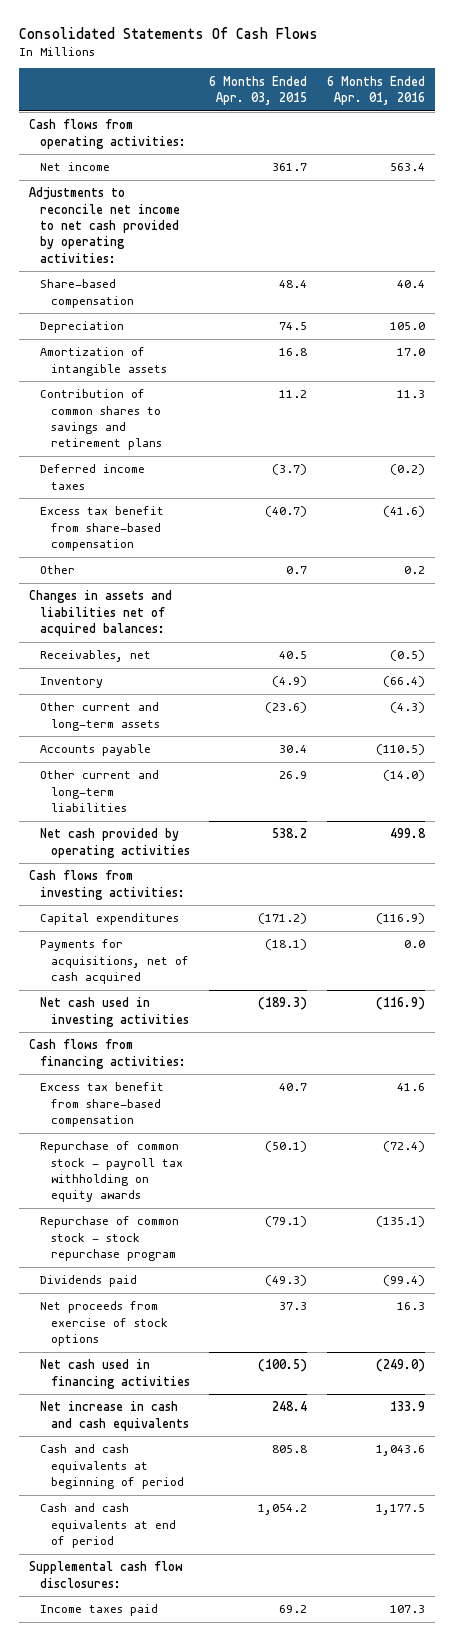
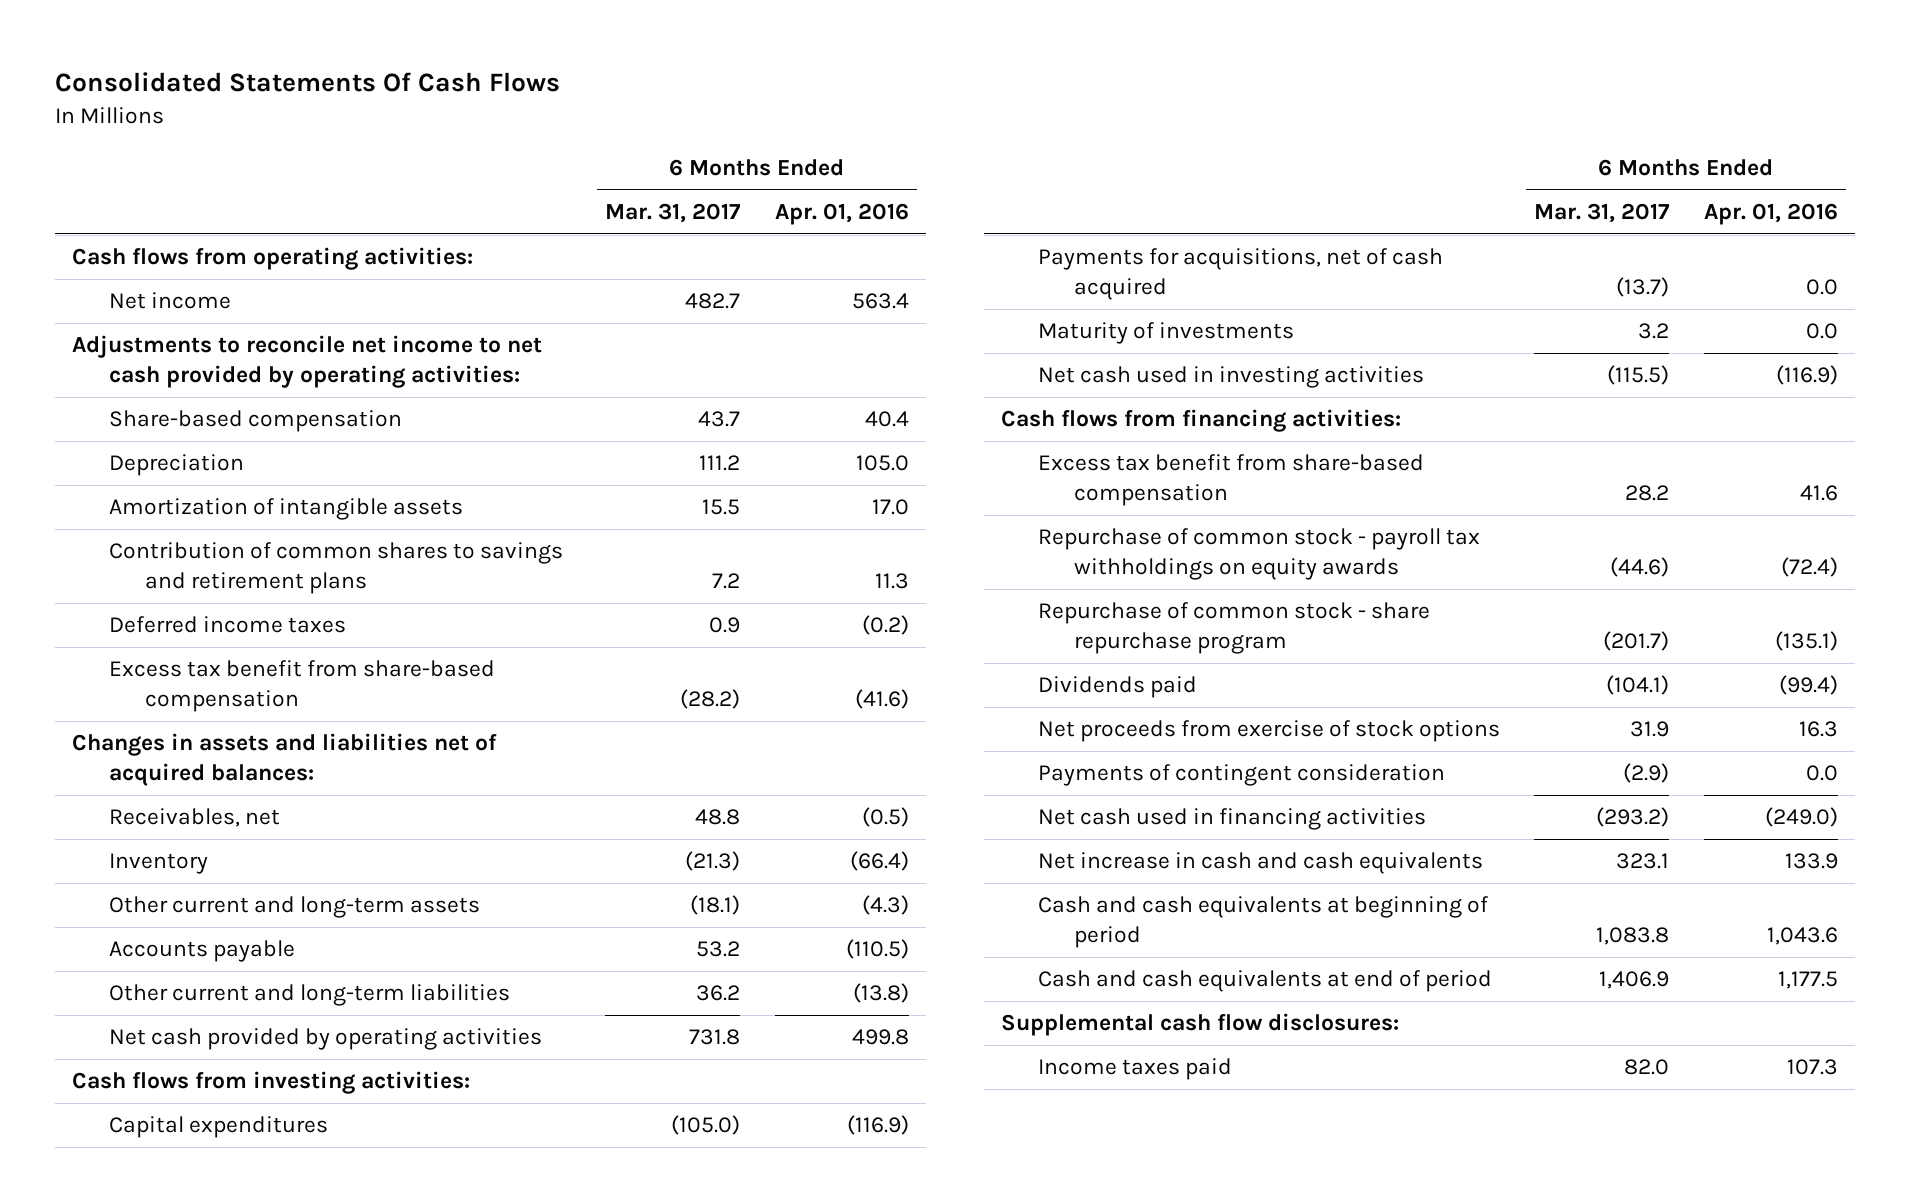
[209,75,308,106] 6 Months Ended Apr. 03, 2015 -> none
none -> [605,203,742,224] Mar. 31, 2017
[39,565,75,575] Other -> none
[383,770,426,782] (14.0) -> [852,983,909,1004] (13.8)
none -> [1037,322,1294,345] Maturity of investments
[39,1141,183,1203] Repurchase of common stock - payroll tax withholding on equity awards -> [1037,528,1480,580] Repurchase of common stock - payroll tax withholdings on equity awards
[39,1216,179,1262] Repurchase of common stock - stock repurchase program -> [1037,602,1430,654] Repurchase of common stock - share repurchase program
none -> [1037,764,1445,787] Payments of contingent consideration

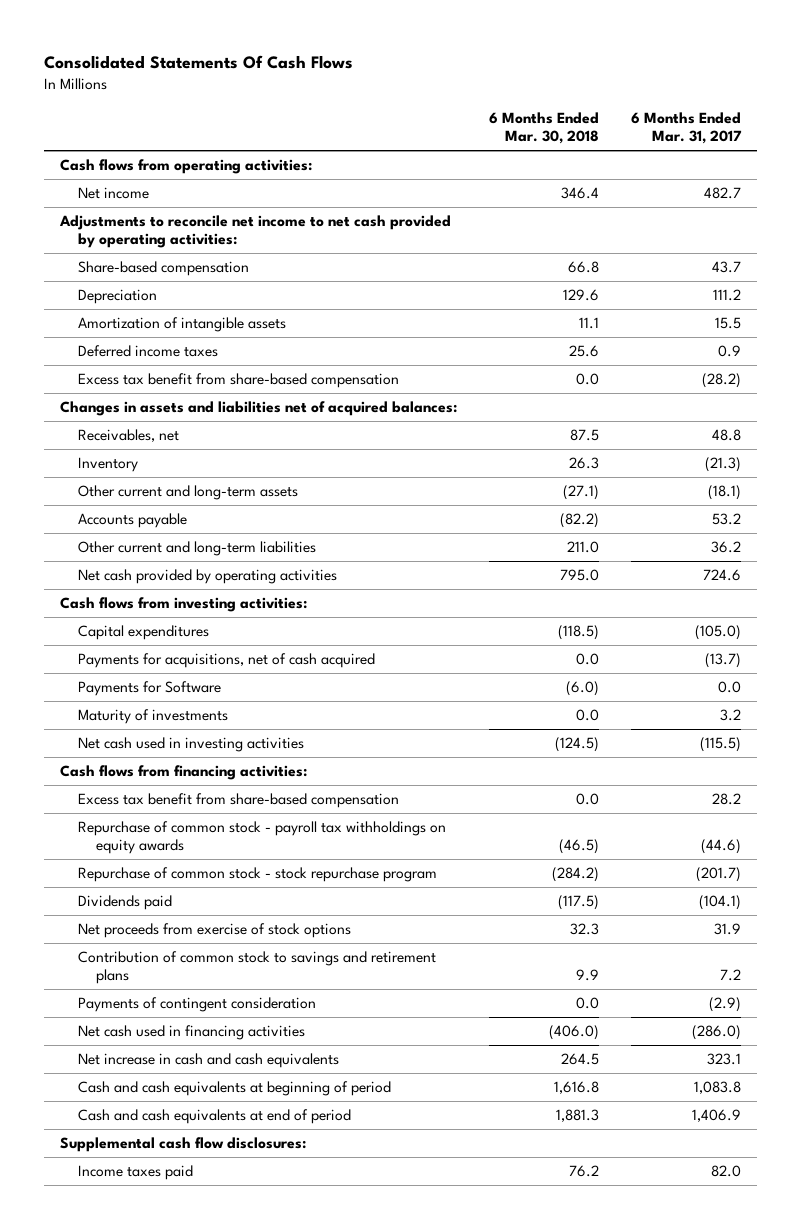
[774,203,909,226] Apr. 01, 2016 -> none
none -> [489,111,600,145] 6 Months Ended Mar. 30, 2018
[108,542,563,594] Contribution of common shares to savings and retirement plans -> none
[689,1029,741,1046] 731.8 -> [703,568,742,581] 724.6
none -> [78,680,222,696] Payments for Software
[1037,602,1430,654] Repurchase of common stock - share repurchase program -> [78,866,438,882] Repurchase of common stock - stock repurchase program
none -> [78,950,437,985] Contribution of common stock to savings and retirement plans
[1596,807,1670,828] (293.2) -> [692,1024,742,1040] (286.0)

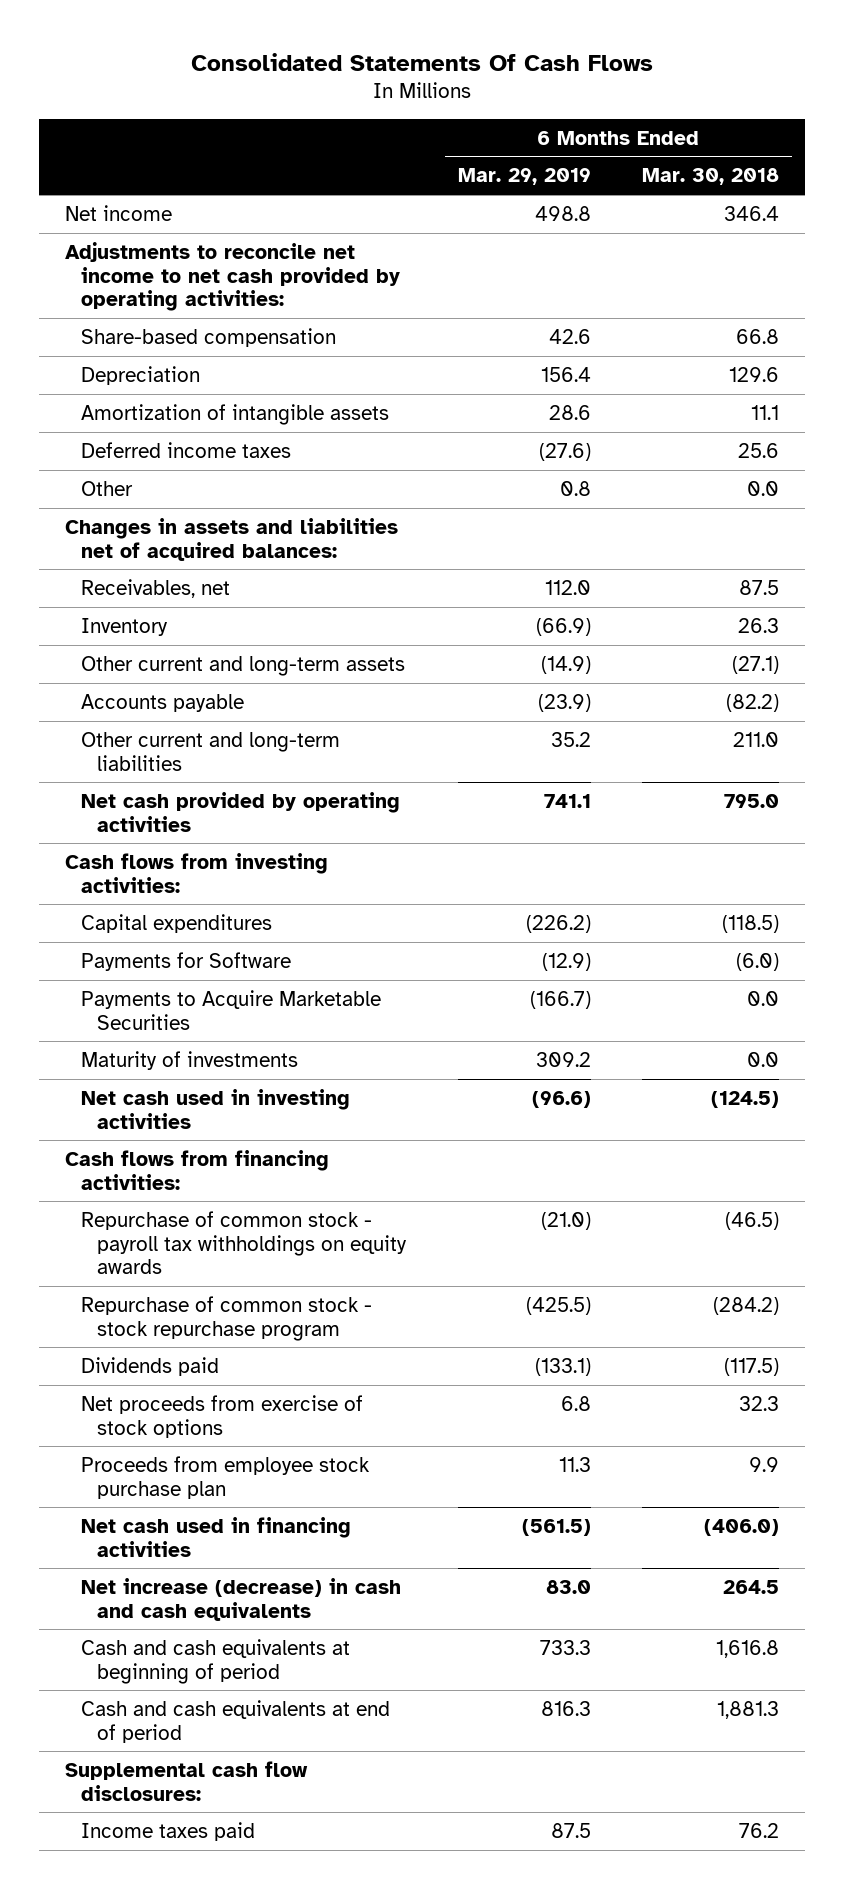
[631,111,743,145] 6 Months Ended Mar. 31, 2017 -> none
none -> [457,168,591,186] Mar. 29, 2019
[60,158,313,174] Cash flows from operating activities: -> none
[78,372,400,388] Excess tax benefit from share-based compensation -> none
none -> [81,480,134,496] Other
[78,652,376,668] Payments for acquisitions, net of cash acquired -> none
none -> [81,989,382,1030] Payments to Acquire Marketable Securities
[78,792,400,808] Excess tax benefit from share-based compensation -> none
[78,996,317,1012] Payments of contingent consideration -> none
[78,950,437,985] Contribution of common stock to savings and retirement plans -> [81,1455,371,1499] Proceeds from employee stock purchase plan
[78,1052,340,1068] Net increase in cash and cash equivalents -> [81,1577,402,1621] Net increase (decrease) in cash and cash equivalents

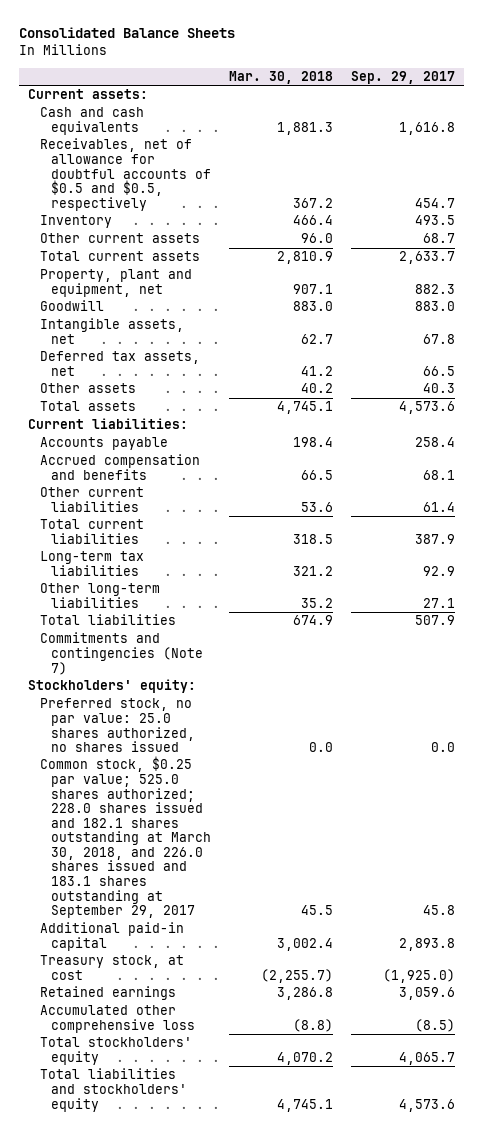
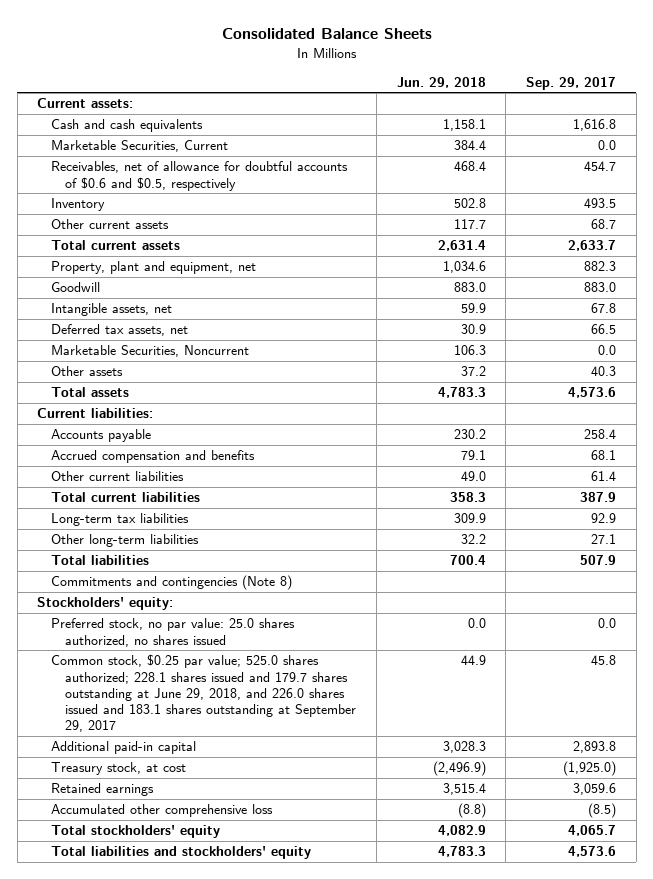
[229,70,334,84] Mar. 30, 2018 -> none
none -> [396,76,486,88] Jun. 29, 2018
none -> [51,140,229,153] Marketable Securities, Current
[39,138,212,211] Receivables, net of allowance for doubtful accounts of $0.5 and $0.5, respectively -> [51,161,349,191] Receivables, net of allowance for doubtful accounts of $0.6 and $0.5, respectively
none -> [51,345,250,358] Marketable Securities, Noncurrent
[39,632,204,675] Commitments and contingencies (Note 7) -> [51,575,293,591] Commitments and contingencies (Note 8)
[39,756,212,919] Common stock, $0.25 par value; 525.0 shares authorized; 228.0 shares issued and 182.1 shares outstanding at March 30, 2018, and 226.0 shares issued and 183.1 shares outstanding at September 29, 2017 -> [51,654,357,732] Common stock, $0.25 par value; 525.0 shares authorized; 228.1 shares issued and 179.7 shares outstanding at June 29, 2018, and 226.0 shares issued and 183.1 shares outstanding at September 29, 2017

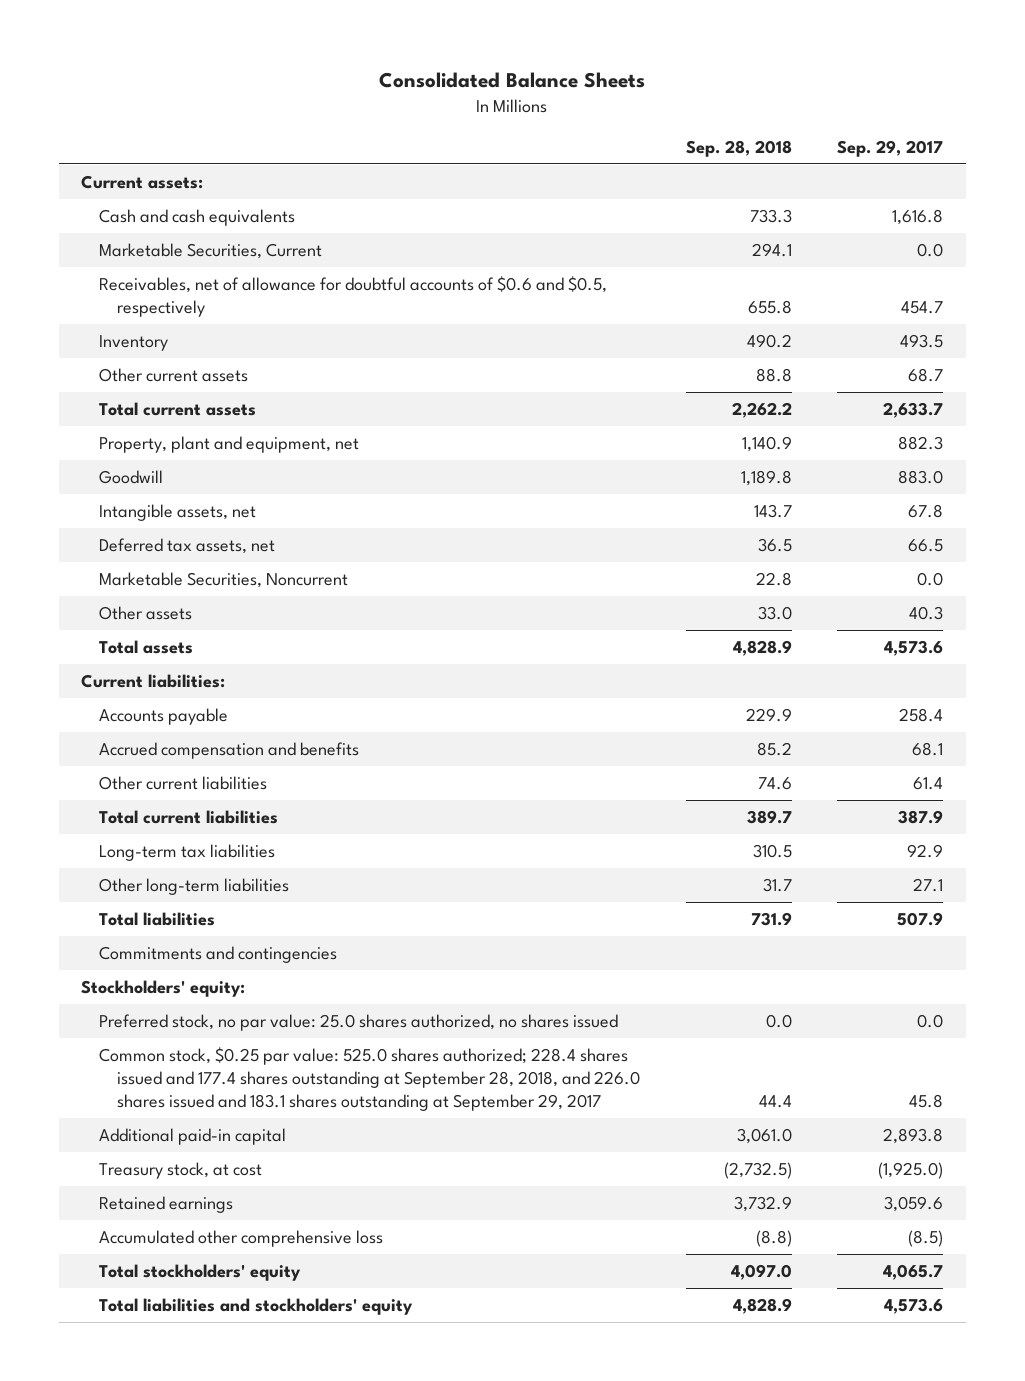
[396,76,486,88] Jun. 29, 2018 -> none
none -> [685,139,792,157] Sep. 28, 2018
[51,575,293,591] Commitments and contingencies (Note 8) -> [99,945,338,963] Commitments and contingencies
[51,654,357,732] Common stock, $0.25 par value; 525.0 shares authorized; 228.1 shares issued and 179.7 shares outstanding at June 29, 2018, and 226.0 shares issued and 183.1 shares outstanding at September 29, 2017 -> [99,1046,641,1112] Common stock, $0.25 par value: 525.0 shares authorized; 228.4 shares issued and 177.4 shares outstanding at September 28, 2018, and 226.0 shares issued and 183.1 shares outstanding at September 29, 2017

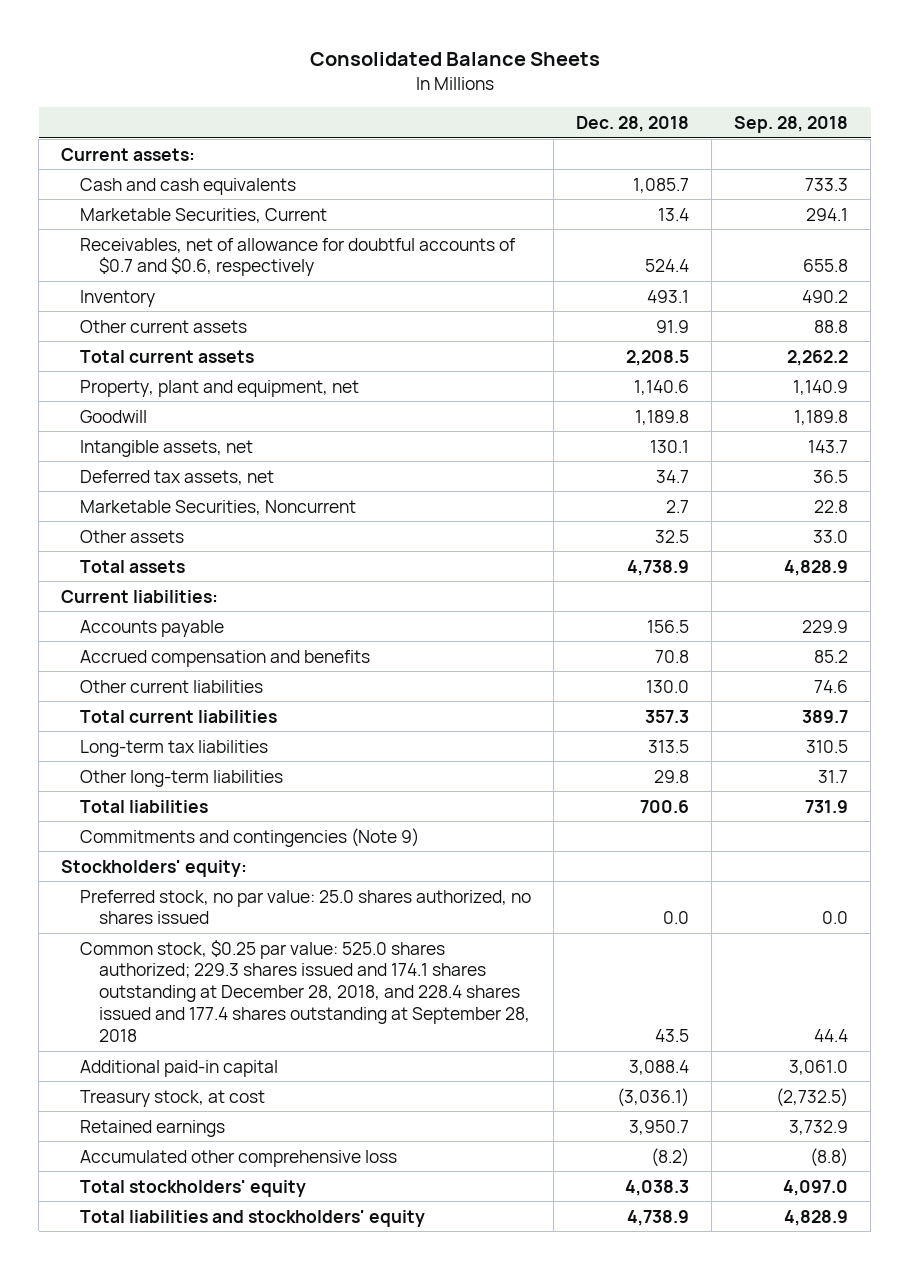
[837,139,944,157] Sep. 29, 2017 -> none
none -> [576,115,690,132] Dec. 28, 2018
[99,275,608,318] Receivables, net of allowance for doubtful accounts of $0.6 and $0.5, respectively -> [80,237,517,277] Receivables, net of allowance for doubtful accounts of $0.7 and $0.6, respectively
[99,945,338,963] Commitments and contingencies -> [80,827,420,847] Commitments and contingencies (Note 9)
[99,1046,641,1112] Common stock, $0.25 par value: 525.0 shares authorized; 228.4 shares issued and 177.4 shares outstanding at September 28, 2018, and 226.0 shares issued and 183.1 shares outstanding at September 29, 2017 -> [80,939,530,1042] Common stock, $0.25 par value: 525.0 shares authorized; 229.3 shares issued and 174.1 shares outstanding at December 28, 2018, and 228.4 shares issued and 177.4 shares outstanding at September 28, 2018

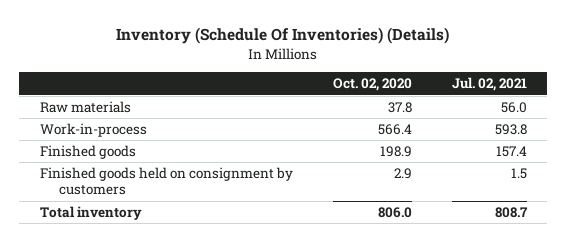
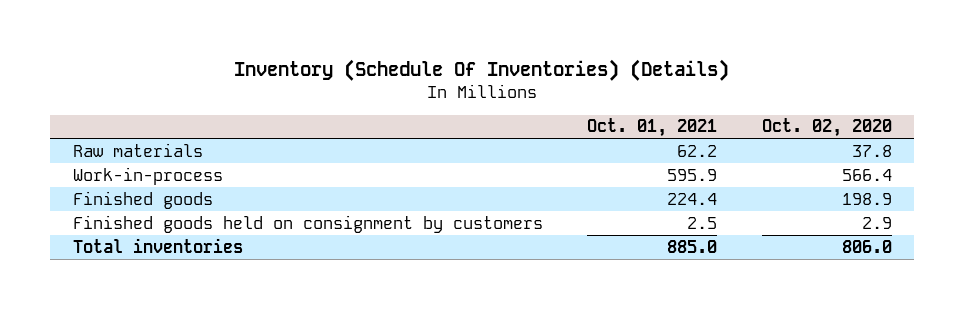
[451,77,527,92] Jul. 02, 2021 -> none
none -> [587,118,718,138] Oct. 01, 2021
[39,206,142,221] Total inventory -> [72,237,243,253] Total inventories

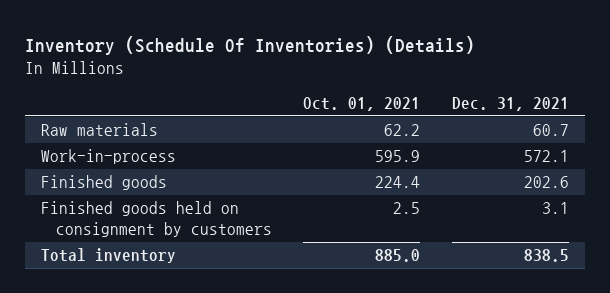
[761,118,892,138] Oct. 02, 2020 -> none
none -> [452,96,570,111] Dec. 31, 2021
[72,237,243,253] Total inventories -> [40,248,176,264] Total inventory

